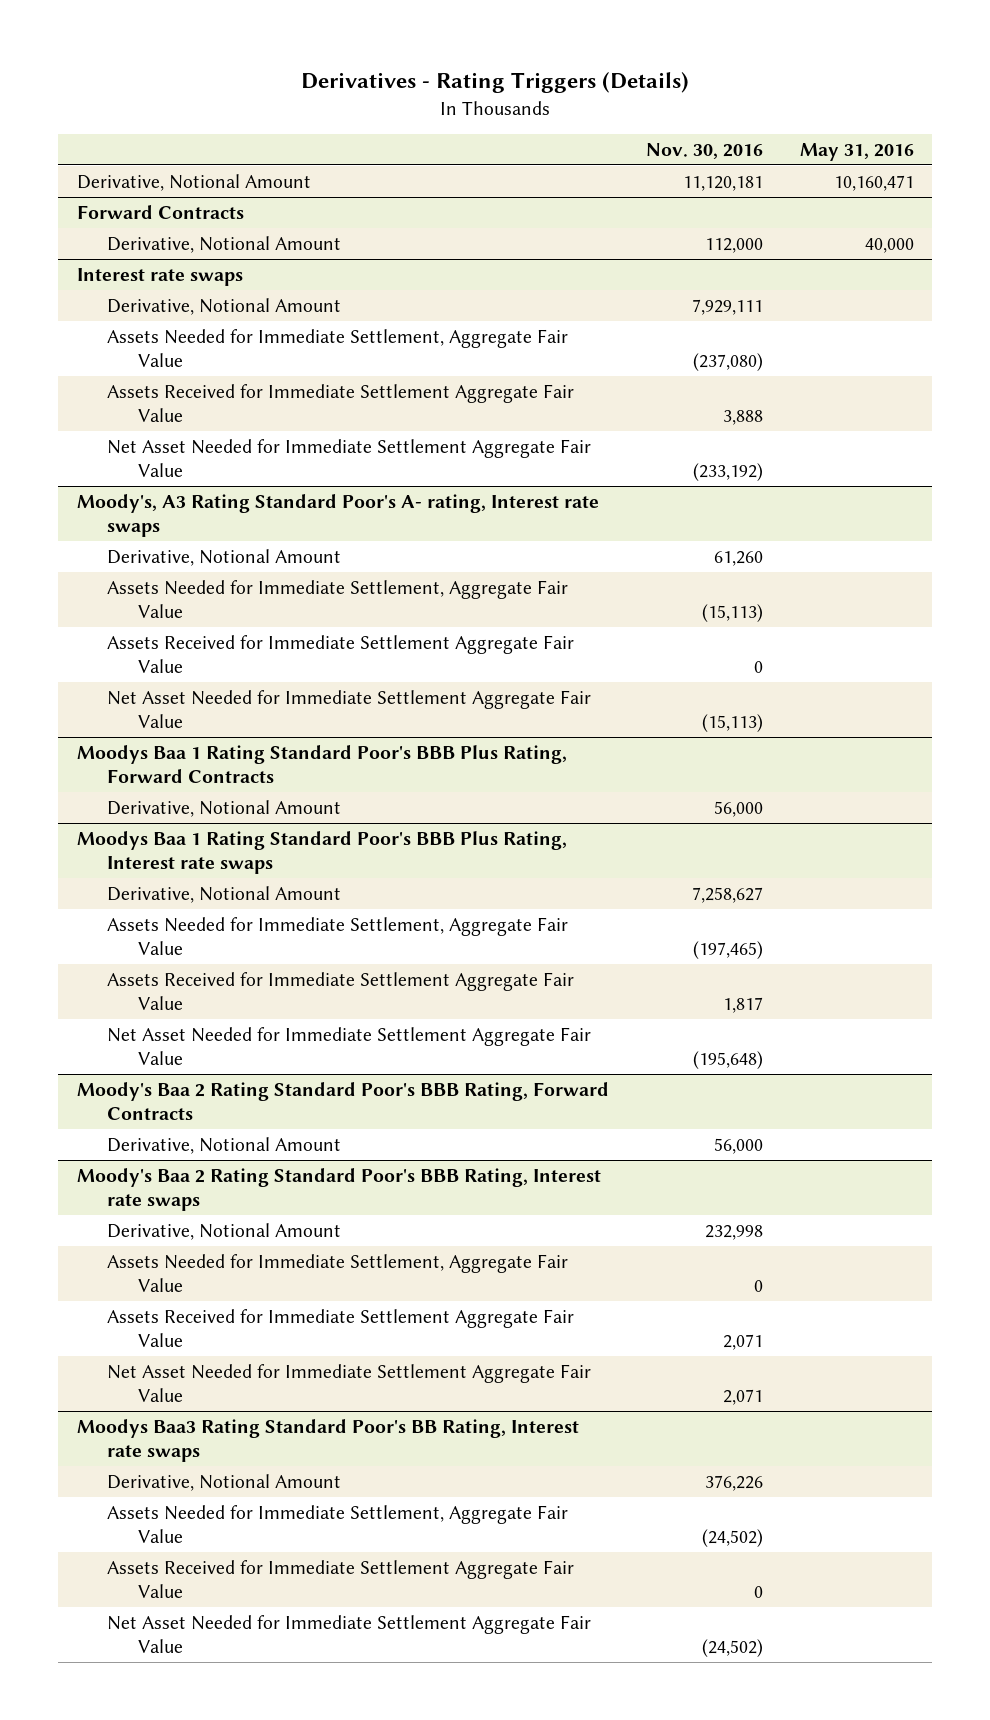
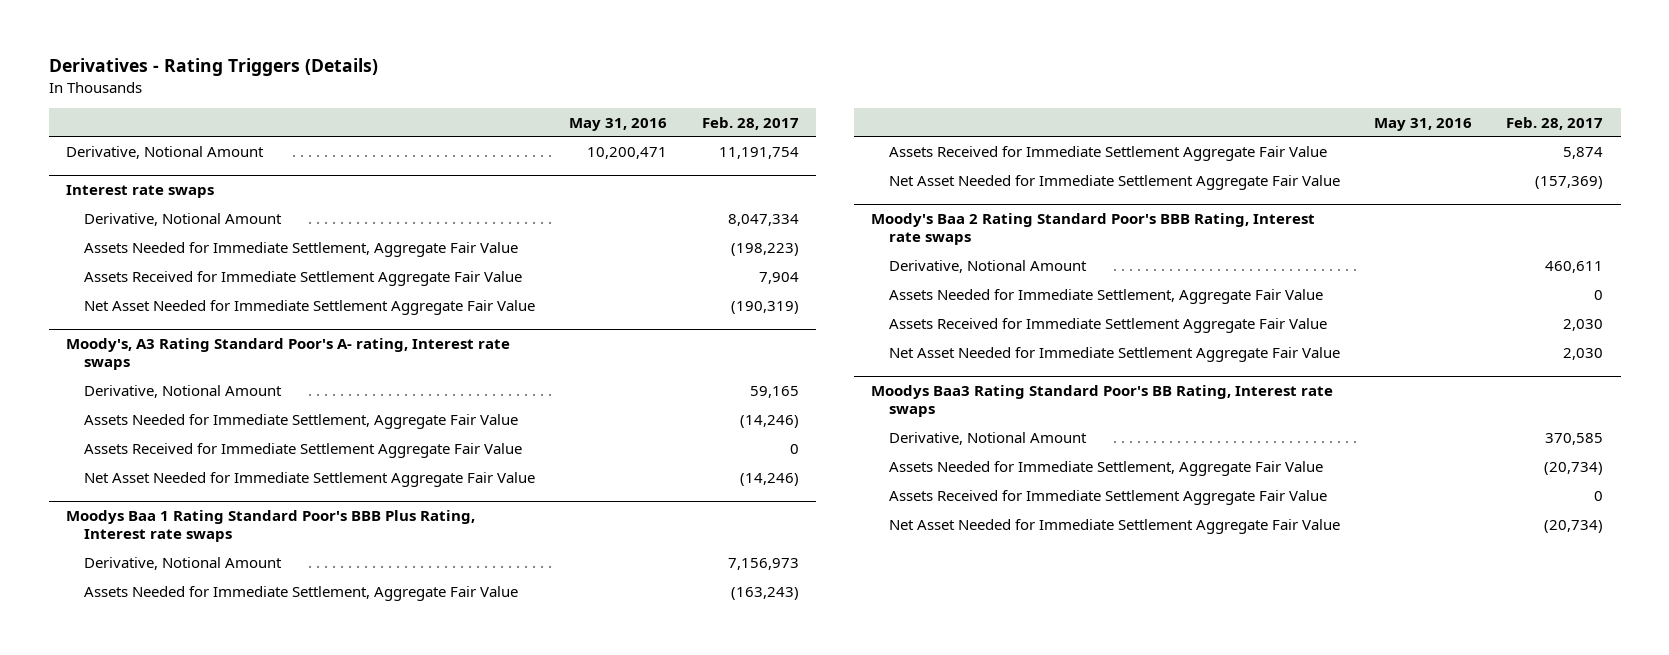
[645,142,763,159] Nov. 30, 2016 -> none
none -> [701,116,799,130] Feb. 28, 2017
[76,204,244,219] Forward Contracts -> none
[107,235,342,253] Derivative, Notional Amount -> none
[833,174,914,191] 10,160,471 -> [587,146,668,159] 10,200,471
[76,744,567,783] Moodys Baa 1 Rating Standard Poor's BBB Plus Rating, Forward Contracts -> none
[107,799,342,817] Derivative, Notional Amount -> none
[76,1081,609,1120] Moody's Baa 2 Rating Standard Poor's BBB Rating, Forward Contracts -> none
[107,1136,342,1154] Derivative, Notional Amount -> none

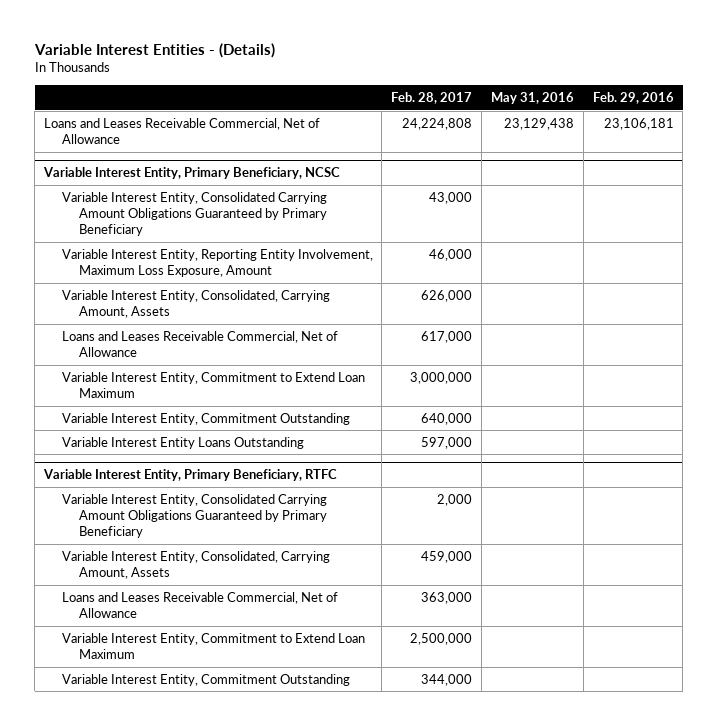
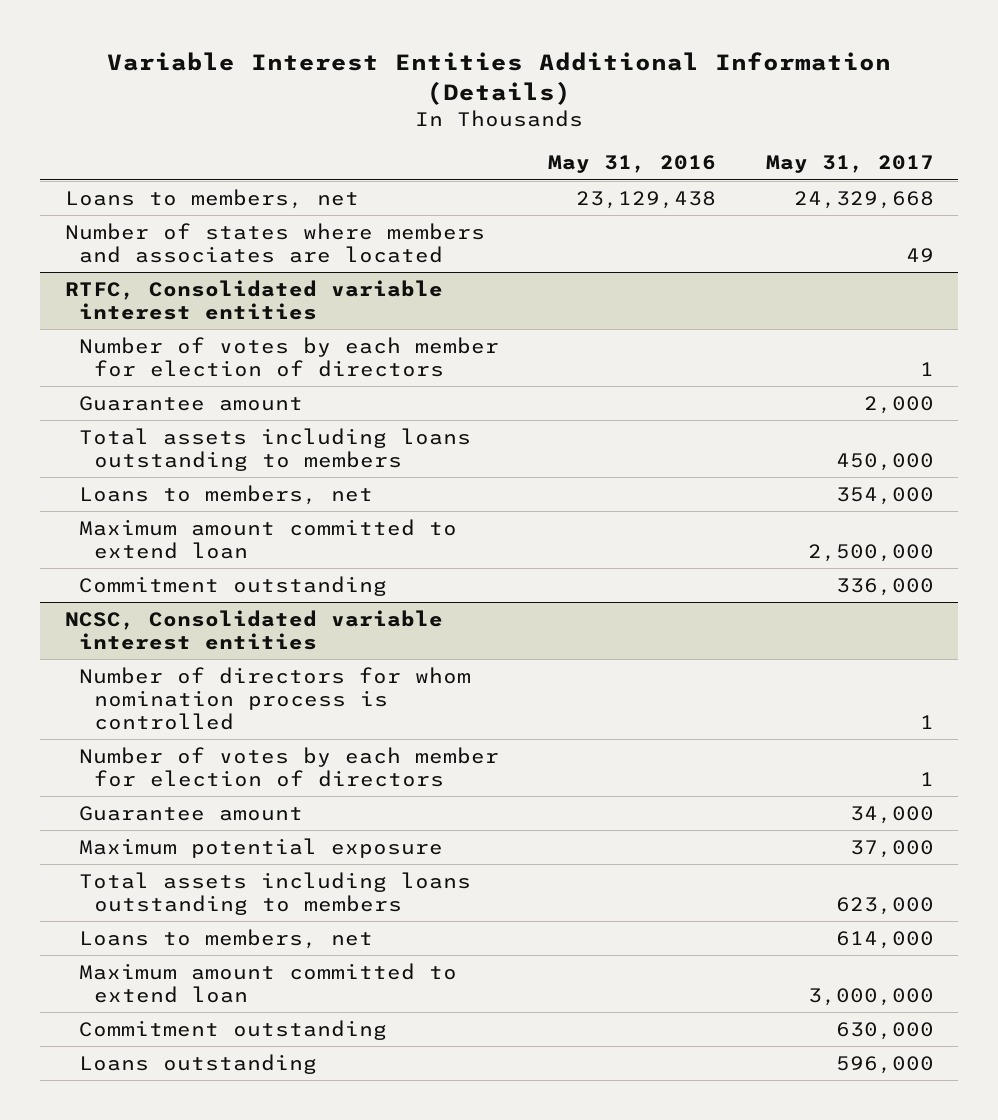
[33,42,275,58] Variable Interest Entities - (Details) -> [107,52,892,106] Variable Interest Entities Additional Information (Details)
[391,91,473,104] Feb. 28, 2017 -> none
[592,91,674,104] Feb. 29, 2016 -> none
none -> [765,155,934,174] May 31, 2017
[43,166,341,179] Variable Interest Entity, Primary Beneficiary, NCSC -> none
[61,191,328,237] Variable Interest Entity, Consolidated Carrying Amount Obligations Guaranteed by Primary Beneficiary -> none
[61,248,373,278] Variable Interest Entity, Reporting Entity Involvement, Maximum Loss Exposure, Amount -> none
[61,289,330,319] Variable Interest Entity, Consolidated, Carrying Amount, Assets -> none
[61,330,338,358] Loans and Leases Receivable Commercial, Net of Allowance -> none
[61,371,365,399] Variable Interest Entity, Commitment to Extend Loan Maximum -> none
[61,412,350,425] Variable Interest Entity, Commitment Outstanding -> none
[61,436,304,449] Variable Interest Entity Loans Outstanding -> none
[43,468,338,481] Variable Interest Entity, Primary Beneficiary, RTFC -> none
[61,493,328,539] Variable Interest Entity, Consolidated Carrying Amount Obligations Guaranteed by Primary Beneficiary -> none
[61,550,330,580] Variable Interest Entity, Consolidated, Carrying Amount, Assets -> none
[61,591,338,619] Loans and Leases Receivable Commercial, Net of Allowance -> none
[61,632,365,660] Variable Interest Entity, Commitment to Extend Loan Maximum -> none
[61,673,350,686] Variable Interest Entity, Commitment Outstanding -> none
[44,117,321,145] Loans and Leases Receivable Commercial, Net of Allowance -> [64,188,359,209] Loans to members, net
none -> [64,222,485,263] Number of states where members and associates are located
none -> [64,279,443,320] RTFC, Consolidated variable interest entities
none -> [79,336,500,377] Number of votes by each member for election of directors
none -> [79,395,304,411] Guarantee amount
none -> [79,427,472,471] Total assets including loans outstanding to members
none -> [79,484,374,505] Loans to members, net
none -> [79,518,458,559] Maximum amount committed to extend loan
none -> [79,575,388,596] Commitment outstanding
none -> [64,609,443,650] NCSC, Consolidated variable interest entities
none -> [79,666,472,730] Number of directors for whom nomination process is controlled
none -> [79,746,500,787] Number of votes by each member for election of directors
none -> [79,805,304,821] Guarantee amount
none -> [79,837,444,858] Maximum potential exposure
none -> [79,871,472,915] Total assets including loans outstanding to members
none -> [79,928,374,949] Loans to members, net
none -> [79,962,458,1003] Maximum amount committed to extend loan
none -> [79,1019,388,1040] Commitment outstanding
none -> [79,1053,318,1074] Loans outstanding

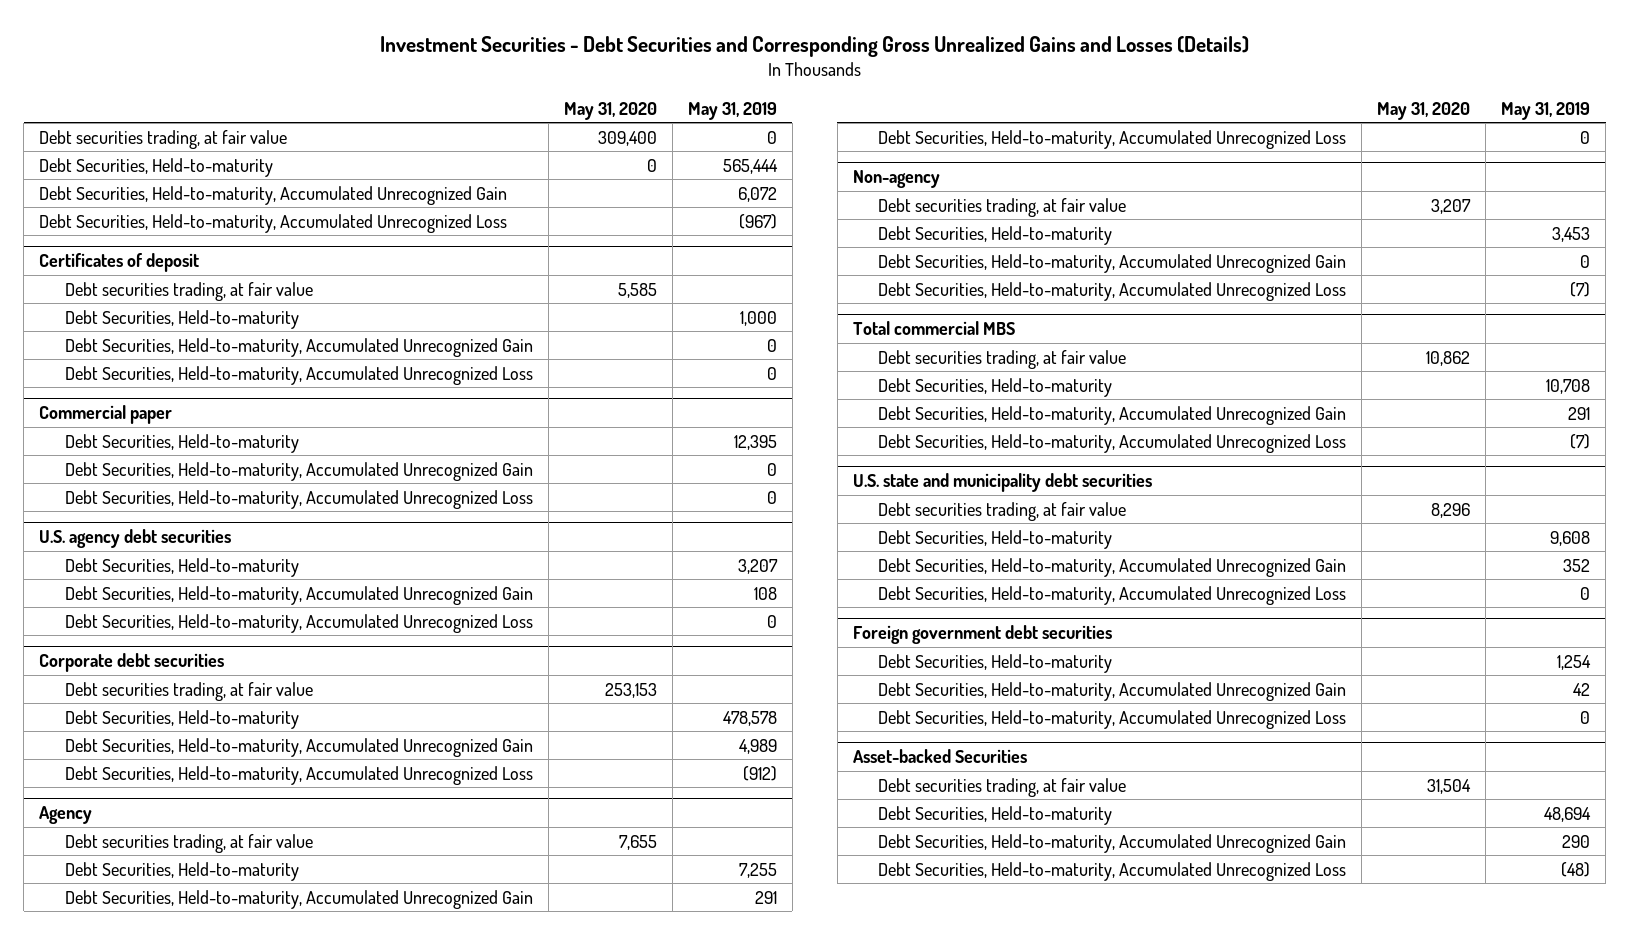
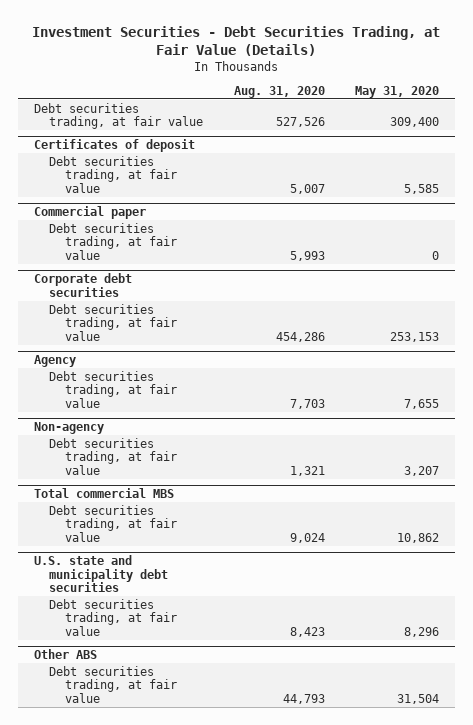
[379,35,1249,57] Investment Securities - Debt Securities and Corresponding Gross Unrealized Gains and Losses (Details) -> [32,25,441,56] Investment Securities - Debt Securities Trading, at Fair Value (Details)
[687,102,777,121] May 31, 2019 -> none
none -> [233,85,325,98] Aug. 31, 2020
[39,157,274,177] Debt Securities, Held-to-maturity -> none
[39,185,508,205] Debt Securities, Held-to-maturity, Accumulated Unrecognized Gain -> none
[39,213,508,233] Debt Securities, Held-to-maturity, Accumulated Unrecognized Loss -> none
[64,309,299,329] Debt Securities, Held-to-maturity -> none
[64,337,533,357] Debt Securities, Held-to-maturity, Accumulated Unrecognized Gain -> none
[64,365,533,385] Debt Securities, Held-to-maturity, Accumulated Unrecognized Loss -> none
[64,433,299,453] Debt Securities, Held-to-maturity -> none
[64,461,533,481] Debt Securities, Held-to-maturity, Accumulated Unrecognized Gain -> none
[64,489,533,509] Debt Securities, Held-to-maturity, Accumulated Unrecognized Loss -> none
[39,529,232,549] U.S. agency debt securities -> none
[64,557,299,577] Debt Securities, Held-to-maturity -> none
[64,585,533,605] Debt Securities, Held-to-maturity, Accumulated Unrecognized Gain -> none
[64,613,533,633] Debt Securities, Held-to-maturity, Accumulated Unrecognized Loss -> none
none -> [49,222,177,260] Debt securities trading, at fair value
[64,709,299,729] Debt Securities, Held-to-maturity -> none
[64,737,533,757] Debt Securities, Held-to-maturity, Accumulated Unrecognized Gain -> none
[64,765,533,785] Debt Securities, Held-to-maturity, Accumulated Unrecognized Loss -> none
[64,861,299,881] Debt Securities, Held-to-maturity -> none
[64,889,533,909] Debt Securities, Held-to-maturity, Accumulated Unrecognized Gain -> none
[878,129,1347,149] Debt Securities, Held-to-maturity, Accumulated Unrecognized Loss -> none
[878,225,1113,245] Debt Securities, Held-to-maturity -> none
[878,253,1347,273] Debt Securities, Held-to-maturity, Accumulated Unrecognized Gain -> none
[878,281,1347,301] Debt Securities, Held-to-maturity, Accumulated Unrecognized Loss -> none
[878,377,1113,397] Debt Securities, Held-to-maturity -> none
[878,405,1347,425] Debt Securities, Held-to-maturity, Accumulated Unrecognized Gain -> none
[878,433,1347,453] Debt Securities, Held-to-maturity, Accumulated Unrecognized Loss -> none
[878,529,1113,549] Debt Securities, Held-to-maturity -> none
[878,557,1347,577] Debt Securities, Held-to-maturity, Accumulated Unrecognized Gain -> none
[878,585,1347,605] Debt Securities, Held-to-maturity, Accumulated Unrecognized Loss -> none
[852,625,1112,645] Foreign government debt securities -> none
[878,653,1113,673] Debt Securities, Held-to-maturity -> none
[878,681,1347,701] Debt Securities, Held-to-maturity, Accumulated Unrecognized Gain -> none
[878,709,1347,729] Debt Securities, Held-to-maturity, Accumulated Unrecognized Loss -> none
[852,749,1027,764] Asset-backed Securities -> [33,649,97,660] Other ABS
[878,805,1113,825] Debt Securities, Held-to-maturity -> none
[878,833,1347,853] Debt Securities, Held-to-maturity, Accumulated Unrecognized Gain -> none
[878,861,1347,881] Debt Securities, Held-to-maturity, Accumulated Unrecognized Loss -> none

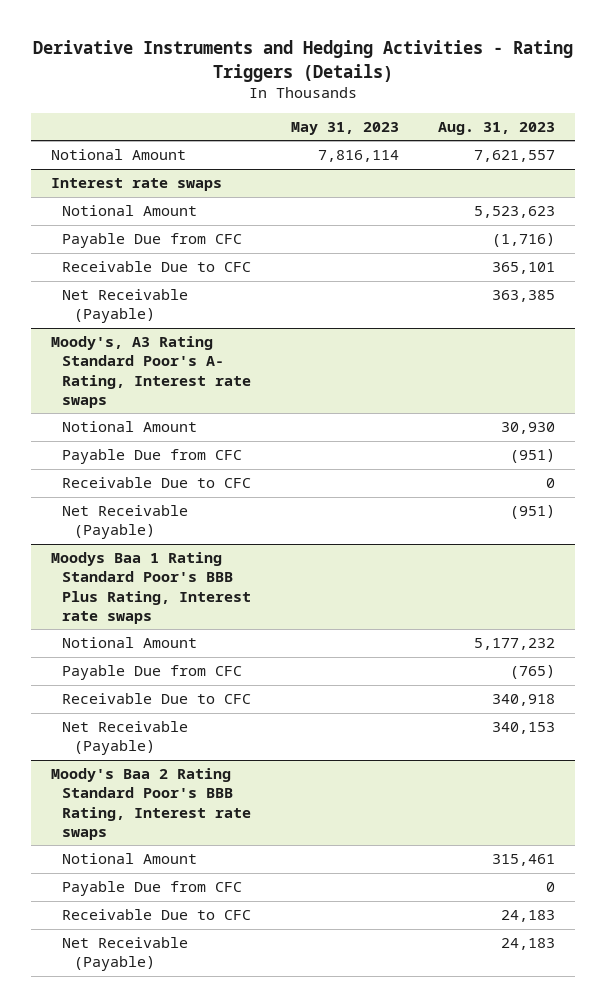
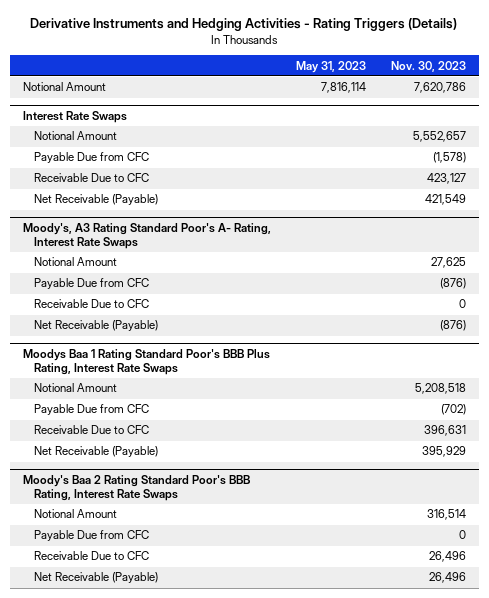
[438,121,556,135] Aug. 31, 2023 -> none
none -> [390,60,466,72] Nov. 30, 2023
[51,178,223,192] Interest rate swaps -> [22,110,127,123] Interest Rate Swaps
[51,336,252,408] Moody's, A3 Rating Standard Poor's A- Rating, Interest rate swaps -> [22,222,271,250] Moody's, A3 Rating Standard Poor's A- Rating, Interest Rate Swaps
[51,552,252,624] Moodys Baa 1 Rating Standard Poor's BBB Plus Rating, Interest rate swaps -> [22,348,270,376] Moodys Baa 1 Rating Standard Poor's BBB Plus Rating, Interest Rate Swaps
[51,768,252,840] Moody's Baa 2 Rating Standard Poor's BBB Rating, Interest rate swaps -> [22,474,251,502] Moody's Baa 2 Rating Standard Poor's BBB Rating, Interest Rate Swaps

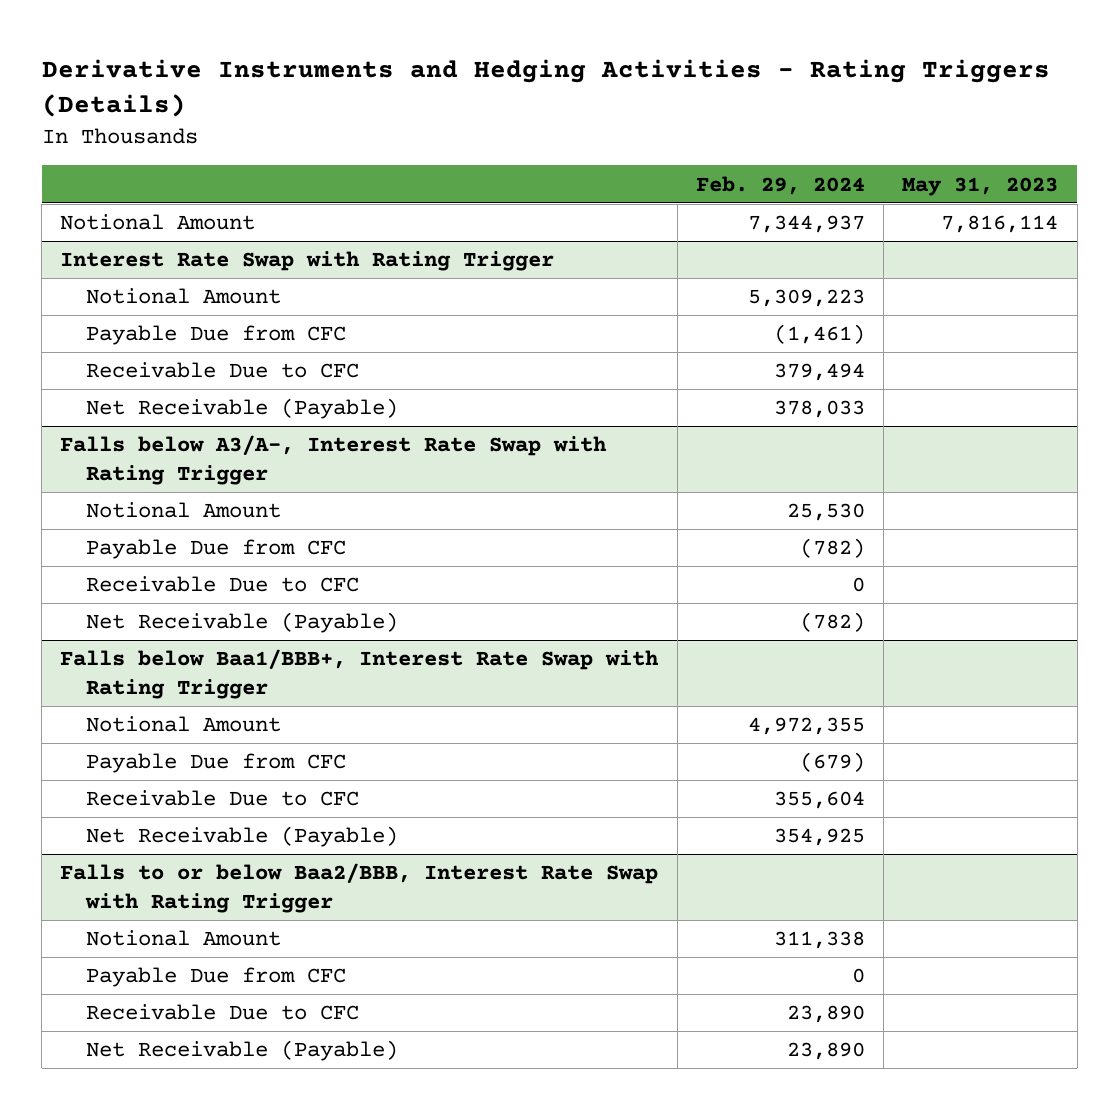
[390,60,466,72] Nov. 30, 2023 -> none
none -> [695,175,865,195] Feb. 29, 2024
[22,110,127,123] Interest Rate Swaps -> [60,251,555,272] Interest Rate Swap with Rating Trigger
[22,222,271,250] Moody's, A3 Rating Standard Poor's A- Rating, Interest Rate Swaps -> none
[34,257,118,267] Notional Amount -> none
[34,278,150,290] Payable Due from CFC -> none
[34,299,150,309] Receivable Due to CFC -> none
[34,320,159,332] Net Receivable (Payable) -> none
[22,348,270,376] Moodys Baa 1 Rating Standard Poor's BBB Plus Rating, Interest Rate Swaps -> none
[34,383,118,393] Notional Amount -> none
[34,404,150,416] Payable Due from CFC -> none
[34,425,150,435] Receivable Due to CFC -> none
[34,446,159,458] Net Receivable (Payable) -> none
[22,474,251,502] Moody's Baa 2 Rating Standard Poor's BBB Rating, Interest Rate Swaps -> none
[34,509,118,519] Notional Amount -> none
[34,530,150,542] Payable Due from CFC -> none
[34,551,150,561] Receivable Due to CFC -> none
[34,572,159,584] Net Receivable (Payable) -> none
none -> [60,435,608,485] Falls below A3/A-, Interest Rate Swap with Rating Trigger
none -> [85,502,281,519] Notional Amount
none -> [85,539,346,560] Payable Due from CFC
none -> [85,576,359,593] Receivable Due to CFC
none -> [85,612,398,634] Net Receivable (Payable)
none -> [60,649,660,699] Falls below Baa1/BBB+, Interest Rate Swap with Rating Trigger
none -> [85,716,281,733] Notional Amount
none -> [85,753,346,774] Payable Due from CFC
none -> [85,790,359,807] Receivable Due to CFC
none -> [85,826,398,848] Net Receivable (Payable)
none -> [60,863,659,913] Falls to or below Baa2/BBB, Interest Rate Swap with Rating Trigger
none -> [85,930,281,947] Notional Amount
none -> [85,967,346,988] Payable Due from CFC
none -> [85,1004,359,1021] Receivable Due to CFC
none -> [85,1040,398,1062] Net Receivable (Payable)

